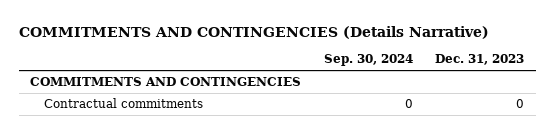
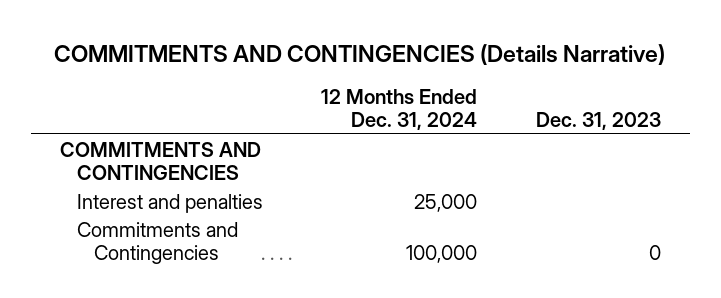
[323,54,413,67] Sep. 30, 2024 -> none
none -> [321,88,478,130] 12 Months Ended Dec. 31, 2024
none -> [76,193,263,213] Interest and penalties
[44,98,204,109] Contractual commitments -> [76,221,238,264] Commitments and Contingencies

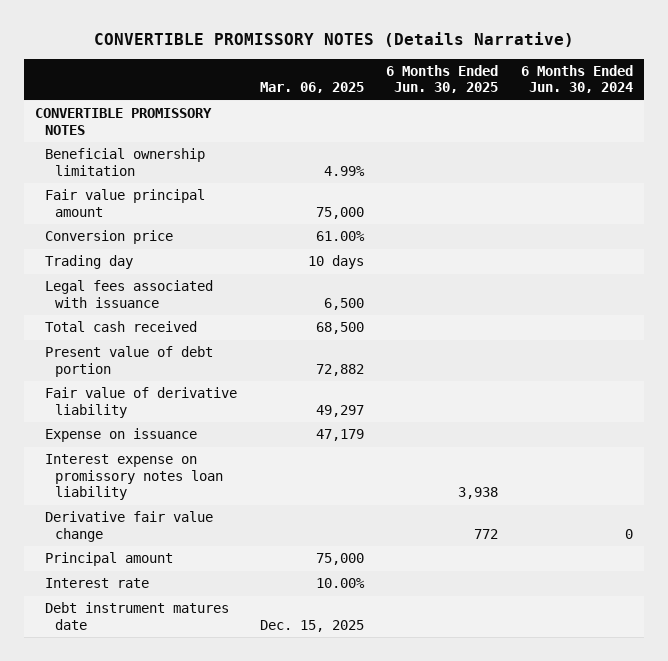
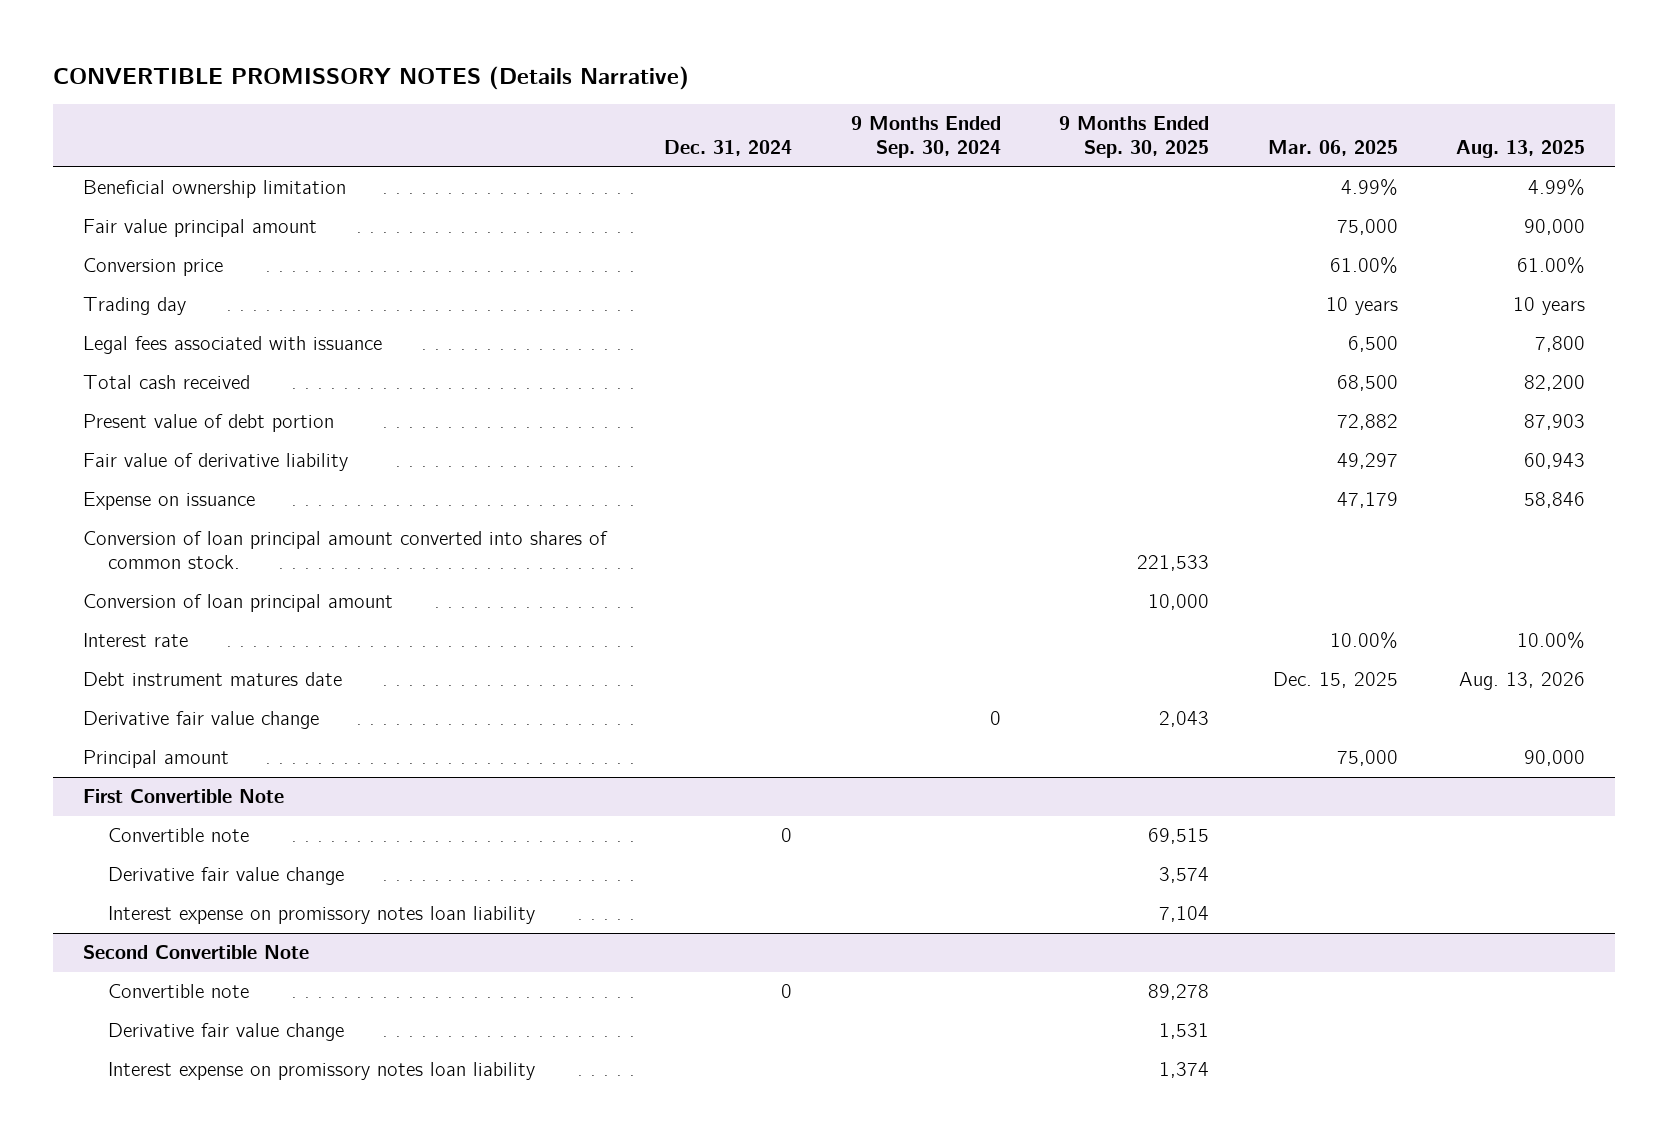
[386,64,499,94] 6 Months Ended Jun. 30, 2025 -> none
[520,64,633,94] 6 Months Ended Jun. 30, 2024 -> none
none -> [664,140,793,157] Dec. 31, 2024
none -> [850,116,1001,159] 9 Months Ended Sep. 30, 2024
none -> [1059,116,1210,159] 9 Months Ended Sep. 30, 2025
none -> [1456,140,1586,159] Aug. 13, 2025
[35,108,213,135] CONVERTIBLE PROMISSORY NOTES -> none
[307,255,364,270] 10 days -> [1325,297,1398,316] 10 years
[44,454,223,501] Interest expense on promissory notes loan liability -> none
none -> [82,531,608,570] Conversion of loan principal amount converted into shares of common stock.
none -> [82,594,393,613] Conversion of loan principal amount
[44,511,213,542] Derivative fair value change -> [82,711,319,730] Derivative fair value change
[44,552,173,567] Principal amount -> [82,750,229,769] Principal amount
none -> [82,789,284,804] First Convertible Note
none -> [108,828,250,843] Convertible note
none -> [108,867,345,886] Derivative fair value change
none -> [108,906,536,925] Interest expense on promissory notes loan liability
none -> [82,945,309,960] Second Convertible Note
none -> [108,984,250,999] Convertible note
none -> [108,1023,345,1042] Derivative fair value change
none -> [108,1062,536,1081] Interest expense on promissory notes loan liability

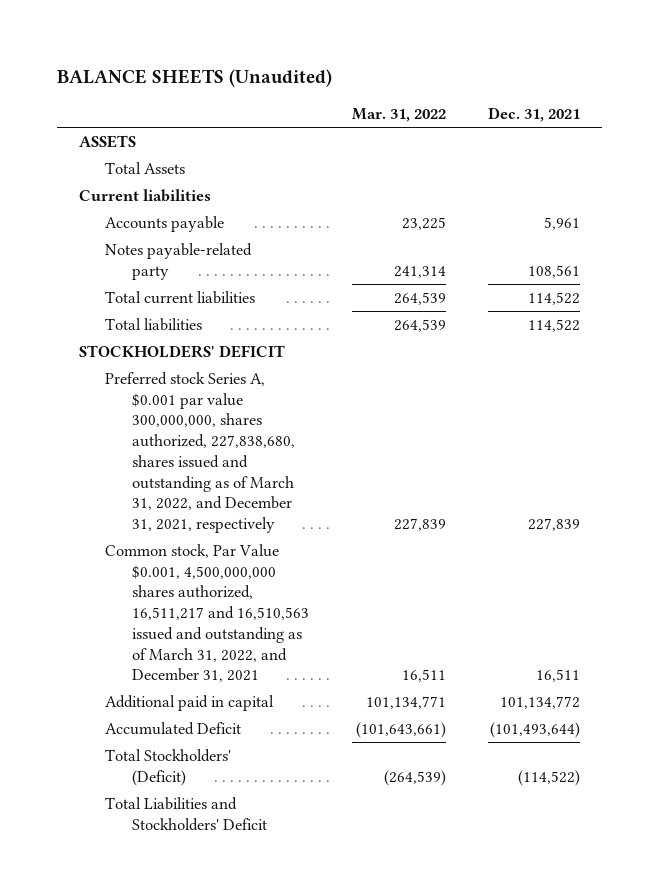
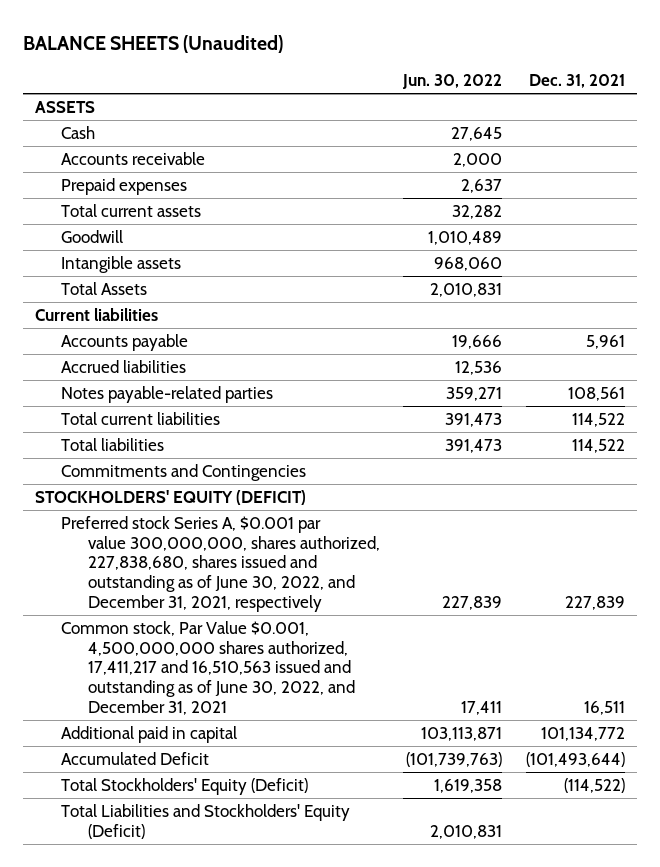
[351,108,446,123] Mar. 31, 2022 -> none
none -> [402,73,503,89] Jun. 30, 2022
none -> [61,126,96,140] Cash
none -> [61,152,206,166] Accounts receivable
none -> [61,178,188,196] Prepaid expenses
none -> [61,204,202,218] Total current assets
none -> [61,230,124,244] Goodwill
none -> [61,256,182,274] Intangible assets
none -> [61,360,187,374] Accrued liabilities
[105,242,253,280] Notes payable-related party -> [61,386,274,404] Notes payable-related parties
none -> [61,464,307,482] Commitments and Contingencies
[78,344,285,358] STOCKHOLDERS' DEFICIT -> [35,490,307,506] STOCKHOLDERS' EQUITY (DEFICIT)
[105,371,295,534] Preferred stock Series A, $0.001 par value 300,000,000, shares authorized, 227,838,680, shares issued and outstanding as of March 31, 2022, and December 31, 2021, respectively -> [61,516,380,612] Preferred stock Series A, $0.001 par value 300,000,000, shares authorized, 227,838,680, shares issued and outstanding as of June 30, 2022, and December 31, 2021, respectively
[105,543,309,683] Common stock, Par Value $0.001, 4,500,000,000 shares authorized, 16,511,217 and 16,510,563 issued and outstanding as of March 31, 2022, and December 31, 2021 -> [61,621,355,715] Common stock, Par Value $0.001, 4,500,000,000 shares authorized, 17,411,217 and 16,510,563 issued and outstanding as of June 30, 2022, and December 31, 2021
[105,748,232,786] Total Stockholders' (Deficit) -> [61,778,309,796] Total Stockholders' Equity (Deficit)
[105,796,267,831] Total Liabilities and Stockholders' Deficit -> [61,804,351,839] Total Liabilities and Stockholders' Equity (Deficit)

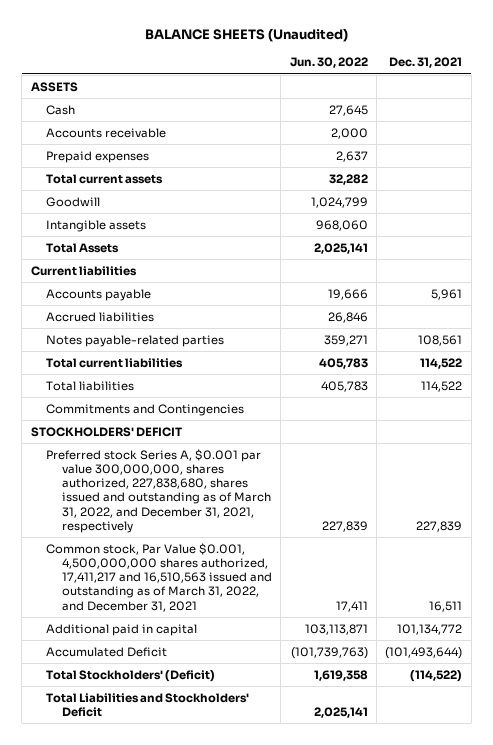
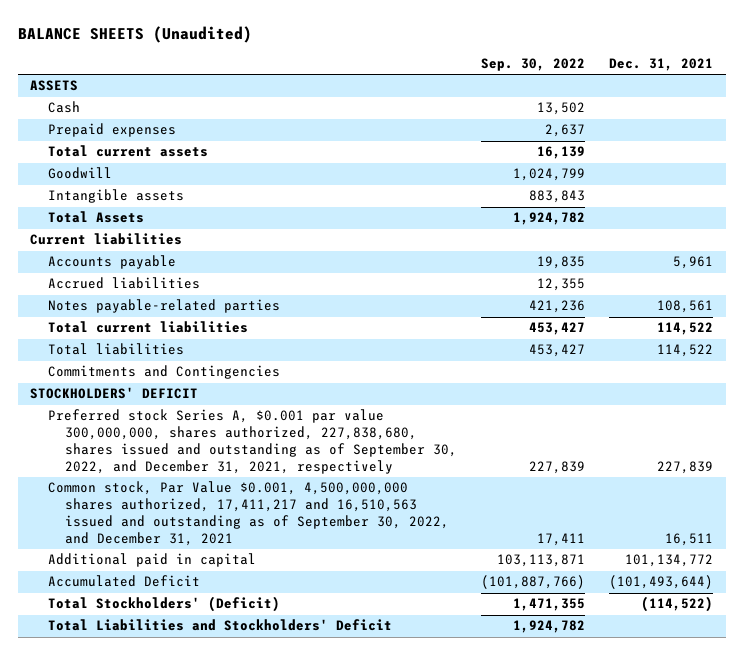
[289,57,368,69] Jun. 30, 2022 -> none
none -> [481,57,586,71] Sep. 30, 2022
[46,127,167,138] Accounts receivable -> none
[46,448,271,534] Preferred stock Series A, $0.001 par value 300,000,000, shares authorized, 227,838,680, shares issued and outstanding as of March 31, 2022, and December 31, 2021, respectively -> [47,409,458,475] Preferred stock Series A, $0.001 par value 300,000,000, shares authorized, 227,838,680, shares issued and outstanding as of September 30, 2022, and December 31, 2021, respectively
[46,542,272,612] Common stock, Par Value $0.001, 4,500,000,000 shares authorized, 17,411,217 and 16,510,563 issued and outstanding as of March 31, 2022, and December 31, 2021 -> [47,481,450,547] Common stock, Par Value $0.001, 4,500,000,000 shares authorized, 17,411,217 and 16,510,563 issued and outstanding as of September 30, 2022, and December 31, 2021

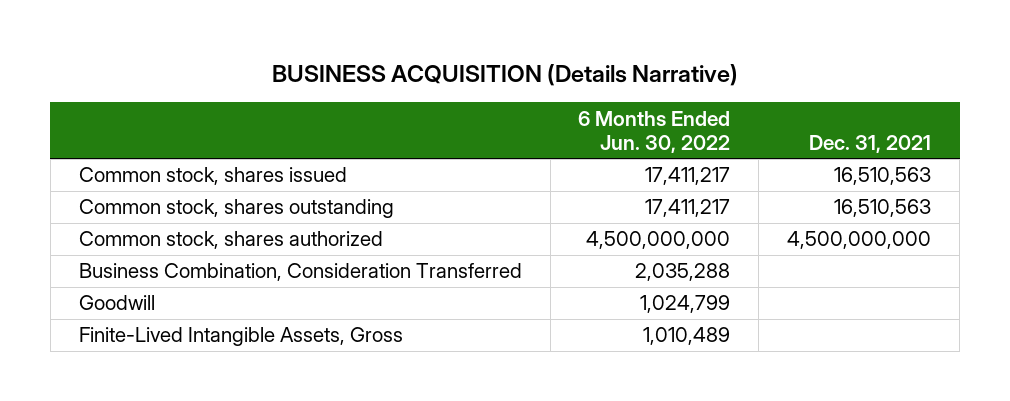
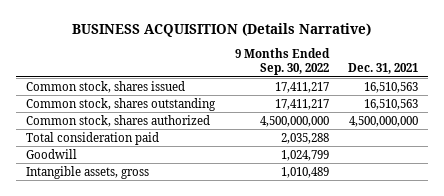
[578,110,731,153] 6 Months Ended Jun. 30, 2022 -> none
none -> [234,48,330,76] 9 Months Ended Sep. 30, 2022
[78,263,522,282] Business Combination, Consideration Transferred -> [25,131,159,145] Total consideration paid
[78,327,403,347] Finite-Lived Intangible Assets, Gross -> [25,165,149,179] Intangible assets, gross

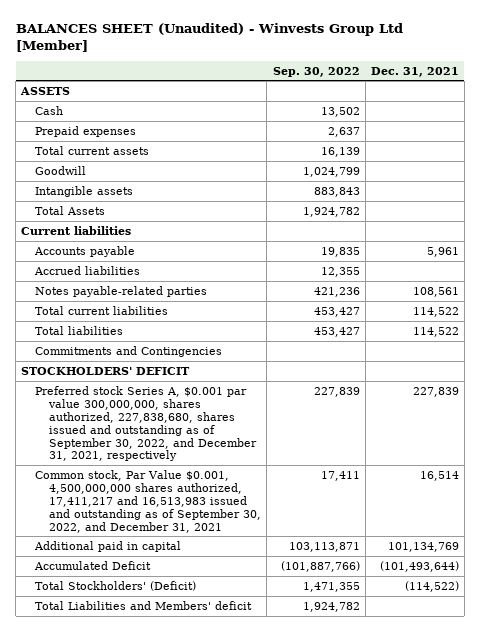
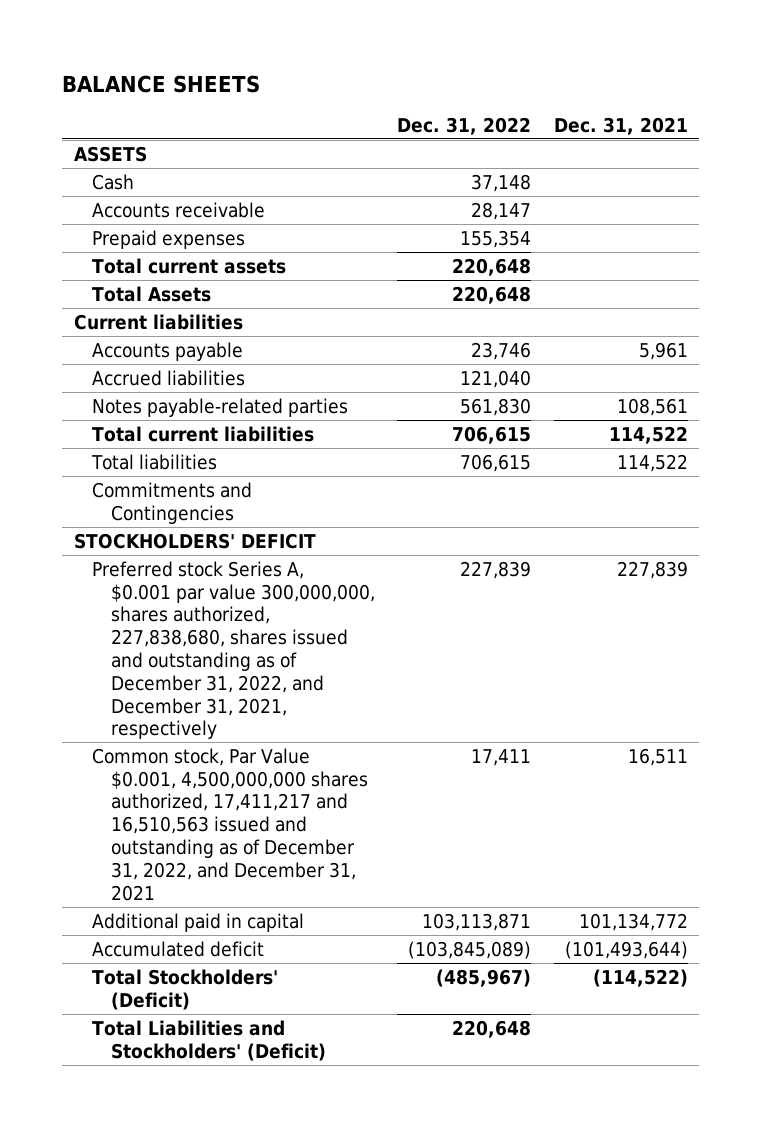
[15,22,403,52] BALANCES SHEET (Unaudited) - Winvests Group Ltd [Member] -> [62,74,261,93] BALANCE SHEETS
[272,66,360,77] Sep. 30, 2022 -> none
none -> [397,116,532,135] Dec. 31, 2022
none -> [92,201,266,218] Accounts receivable
[35,165,87,175] Goodwill -> none
[35,185,134,197] Intangible assets -> none
[35,385,258,462] Preferred stock Series A, $0.001 par value 300,000,000, shares authorized, 227,838,680, shares issued and outstanding as of September 30, 2022, and December 31, 2021, respectively -> [92,560,375,740] Preferred stock Series A, $0.001 par value 300,000,000, shares authorized, 227,838,680, shares issued and outstanding as of December 31, 2022, and December 31, 2021, respectively
[35,469,262,533] Common stock, Par Value $0.001, 4,500,000,000 shares authorized, 17,411,217 and 16,513,983 issued and outstanding as of September 30, 2022, and December 31, 2021 -> [92,747,368,901] Common stock, Par Value $0.001, 4,500,000,000 shares authorized, 17,411,217 and 16,510,563 issued and outstanding as of December 31, 2022, and December 31, 2021
[419,470,459,481] 16,514 -> [627,747,688,766] 16,511
[387,541,459,552] 101,134,769 -> [578,912,688,931] 101,134,772
[34,560,152,570] Accumulated Deficit -> [92,940,265,957] Accumulated deficit
[35,600,253,610] Total Liabilities and Members' deficit -> [92,1019,326,1061] Total Liabilities and Stockholders' (Deficit)

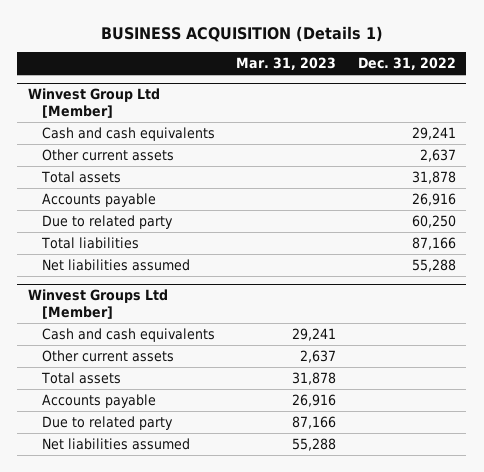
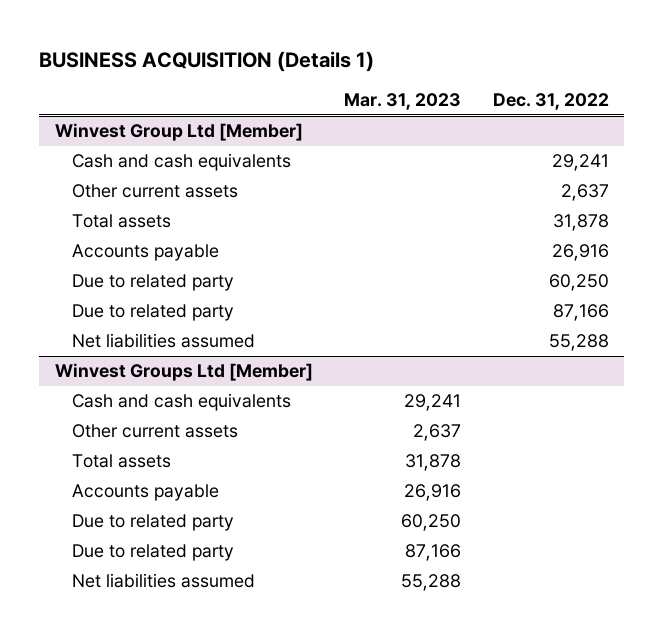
[41,236,140,249] Total liabilities -> [71,304,234,322] Due to related party
none -> [71,514,234,532] Due to related party

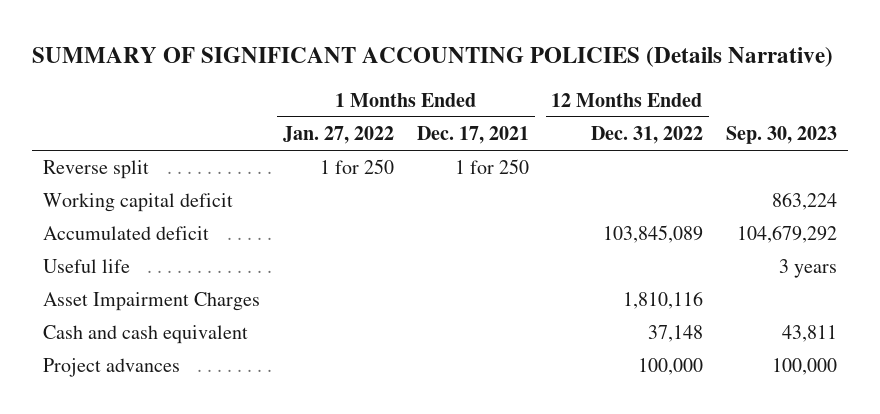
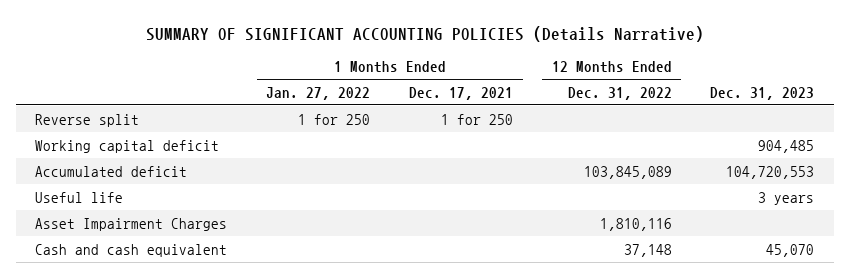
[725,126,837,145] Sep. 30, 2023 -> none
none -> [710,86,815,100] Dec. 31, 2023
[43,358,181,378] Project advances -> none

